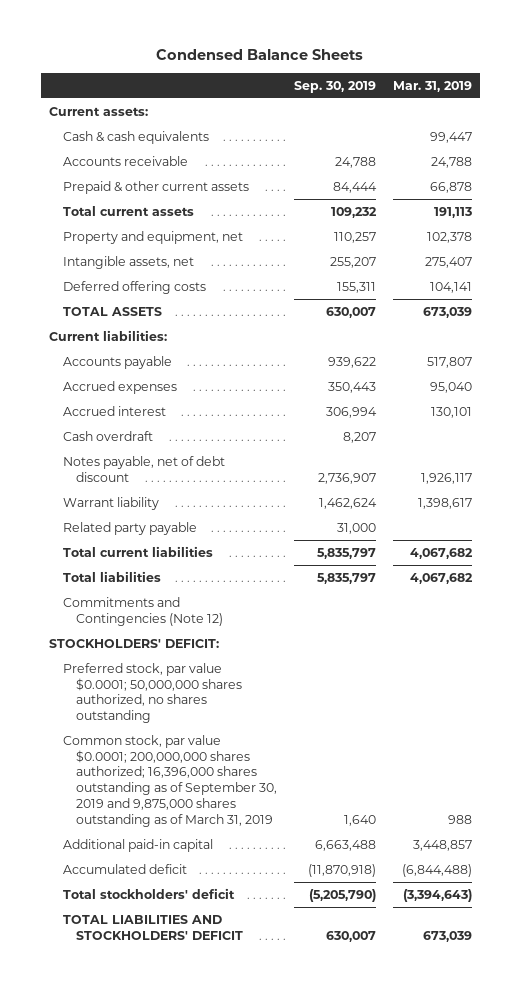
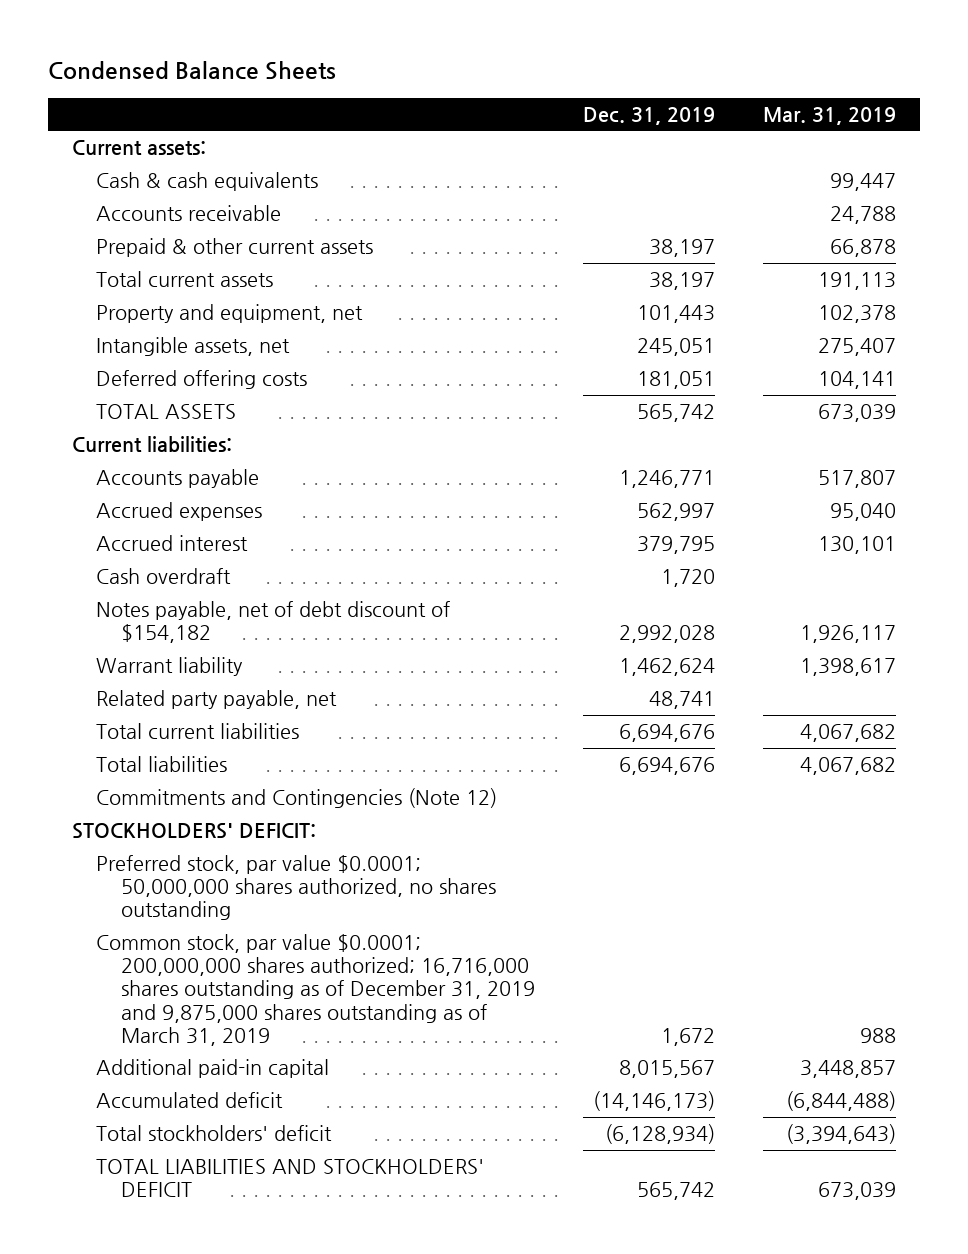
[294,80,377,93] Sep. 30, 2019 -> none
none -> [582,106,715,125] Dec. 31, 2019
[62,455,225,482] Notes payable, net of debt discount -> [96,601,451,644] Notes payable, net of debt discount of $154,182
[62,521,197,535] Related party payable -> [96,690,338,710] Related party payable, net
[62,734,278,827] Common stock, par value $0.0001; 200,000,000 shares authorized; 16,396,000 shares outstanding as of September 30, 2019 and 9,875,000 shares outstanding as of March 31, 2019 -> [96,934,536,1046] Common stock, par value $0.0001; 200,000,000 shares authorized; 16,716,000 shares outstanding as of December 31, 2019 and 9,875,000 shares outstanding as of March 31, 2019

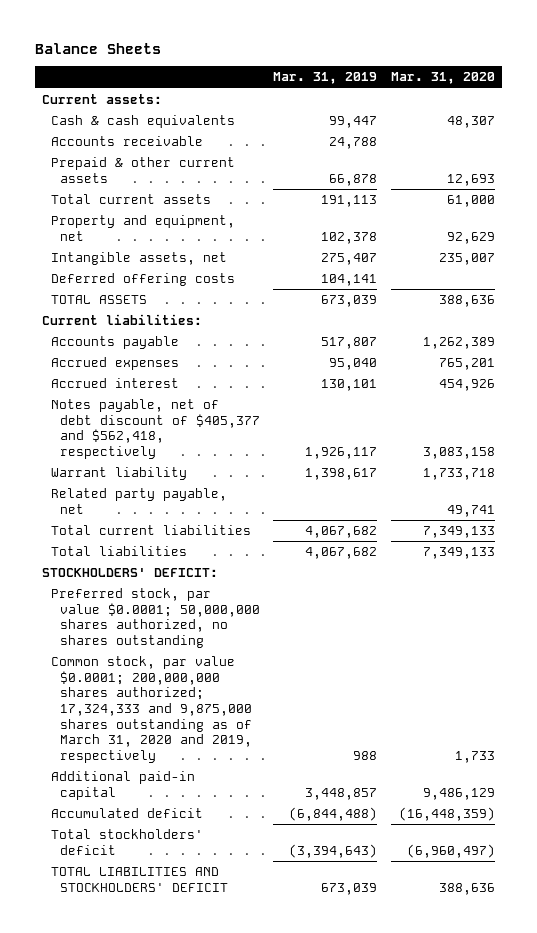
[47,61,336,81] Condensed Balance Sheets -> [34,43,161,55] Balance Sheets
[582,106,715,125] Dec. 31, 2019 -> none
none -> [391,72,496,85] Mar. 31, 2020
[96,568,232,585] Cash overdraft -> none
[96,601,451,644] Notes payable, net of debt discount of $154,182 -> [50,398,260,459] Notes payable, net of debt discount of $405,377 and $562,418, respectively
[96,788,498,809] Commitments and Contingencies (Note 12) -> none
[96,934,536,1046] Common stock, par value $0.0001; 200,000,000 shares authorized; 16,716,000 shares outstanding as of December 31, 2019 and 9,875,000 shares outstanding as of March 31, 2019 -> [50,655,252,763] Common stock, par value $0.0001; 200,000,000 shares authorized; 17,324,333 and 9,875,000 shares outstanding as of March 31, 2020 and 2019, respectively

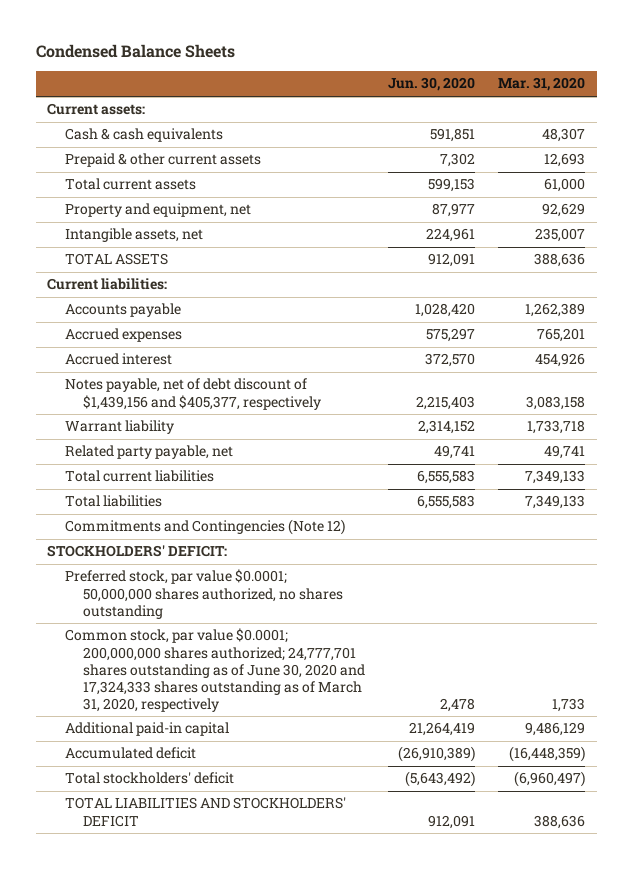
[34,43,161,55] Balance Sheets -> [35,44,235,59] Condensed Balance Sheets
[273,72,378,85] Mar. 31, 2019 -> none
none -> [388,77,476,92] Jun. 30, 2020
[50,135,203,146] Accounts receivable -> none
[50,272,235,286] Deferred offering costs -> none
[50,398,260,459] Notes payable, net of debt discount of $405,377 and $562,418, respectively -> [65,378,322,410] Notes payable, net of debt discount of $1,439,156 and $405,377, respectively
none -> [65,519,346,536] Commitments and Contingencies (Note 12)
[50,655,252,763] Common stock, par value $0.0001; 200,000,000 shares authorized; 17,324,333 and 9,875,000 shares outstanding as of March 31, 2020 and 2019, respectively -> [65,628,366,712] Common stock, par value $0.0001; 200,000,000 shares authorized; 24,777,701 shares outstanding as of June 30, 2020 and 17,324,333 shares outstanding as of March 31, 2020, respectively

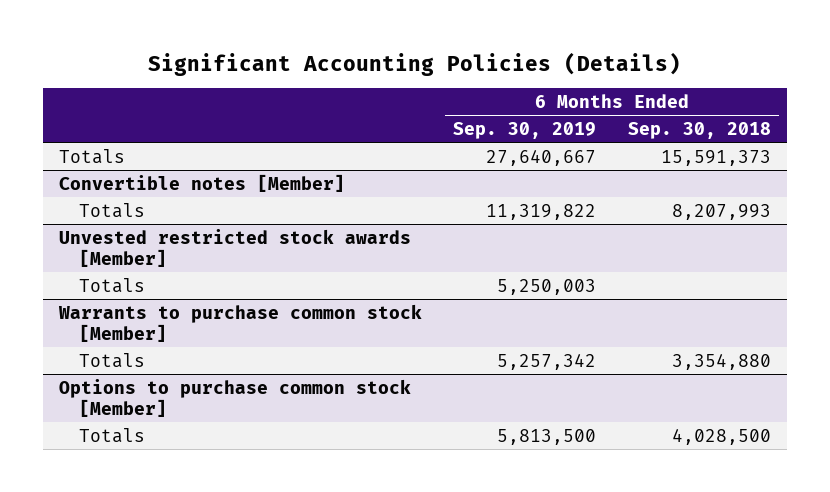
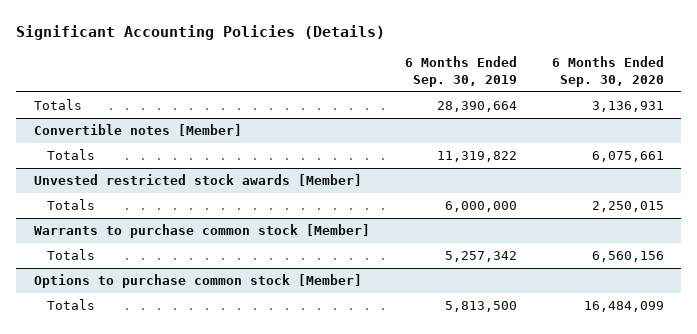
[627,121,771,139] Sep. 30, 2018 -> none
none -> [551,56,664,88] 6 Months Ended Sep. 30, 2020
[486,148,597,166] 27,640,667 -> [436,101,517,113] 28,390,664
[497,278,597,295] 5,250,003 -> [444,201,517,213] 6,000,000

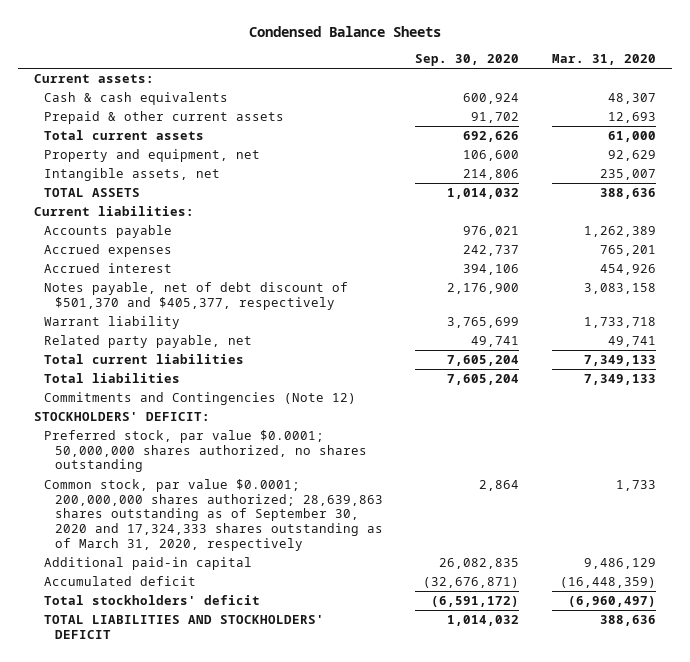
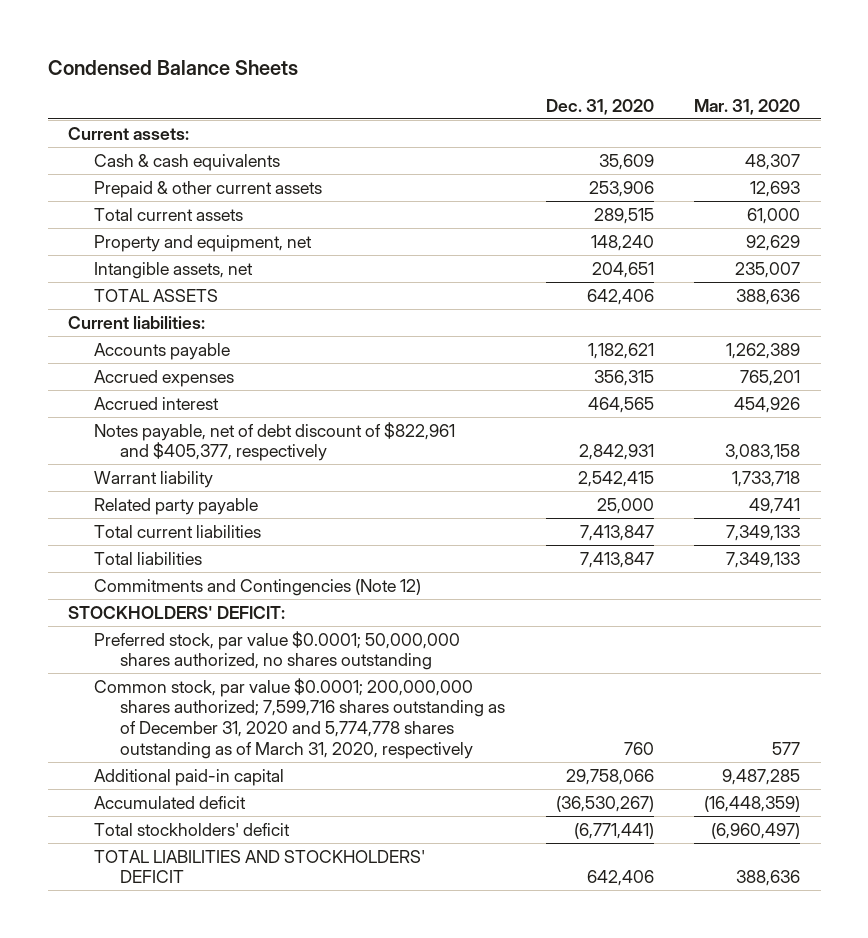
[415,54,520,67] Sep. 30, 2020 -> none
none -> [545,98,654,115] Dec. 31, 2020
[44,282,349,310] Notes payable, net of debt discount of $501,370 and $405,377, respectively -> [93,421,455,462] Notes payable, net of debt discount of $822,961 and $405,377, respectively
[44,335,253,349] Related party payable, net -> [93,497,258,515] Related party payable
[44,479,383,551] Common stock, par value $0.0001; 200,000,000 shares authorized; 28,639,863 shares outstanding as of September 30, 2020 and 17,324,333 shares outstanding as of March 31, 2020, respectively -> [93,677,505,759] Common stock, par value $0.0001; 200,000,000 shares authorized; 7,599,716 shares outstanding as of December 31, 2020 and 5,774,778 shares outstanding as of March 31, 2020, respectively
[615,480,656,492] 1,733 -> [772,741,801,755] 577
[583,558,656,570] 9,486,129 -> [722,768,801,785] 9,487,285

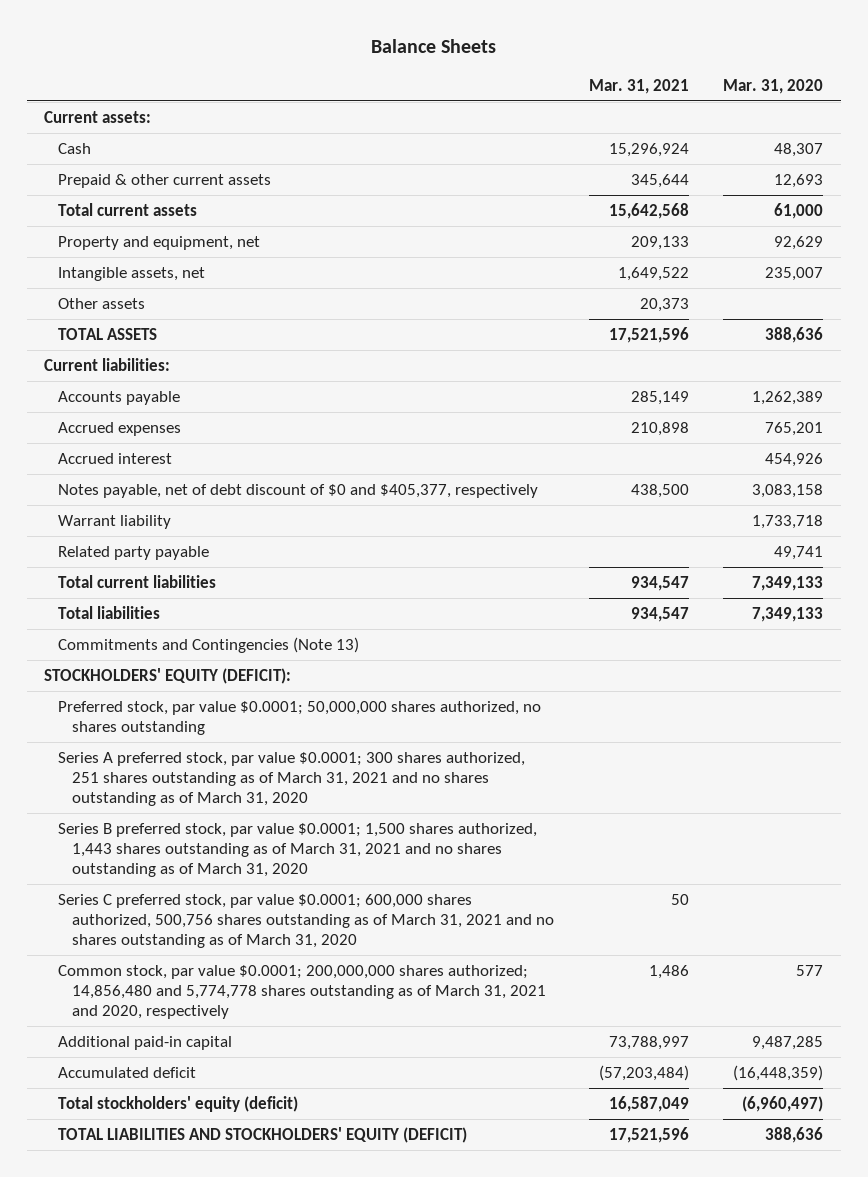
[47,59,298,75] Condensed Balance Sheets -> [370,39,496,54] Balance Sheets
[545,98,654,115] Dec. 31, 2020 -> none
none -> [588,78,689,94] Mar. 31, 2021
[93,153,280,171] Cash & cash equivalents -> [58,142,92,154] Cash
none -> [58,297,146,309] Other assets
[93,421,455,462] Notes payable, net of debt discount of $822,961 and $405,377, respectively -> [58,483,539,498] Notes payable, net of debt discount of $0 and $405,377, respectively
[93,578,421,596] Commitments and Contingencies (Note 12) -> [58,636,360,653] Commitments and Contingencies (Note 13)
[68,605,286,619] STOCKHOLDERS' DEFICIT: -> [44,667,292,684] STOCKHOLDERS' EQUITY (DEFICIT):
none -> [58,751,526,807] Series A preferred stock, par value $0.0001; 300 shares authorized, 251 shares outstanding as of March 31, 2021 and no shares outstanding as of March 31, 2020
none -> [58,822,538,878] Series B preferred stock, par value $0.0001; 1,500 shares authorized, 1,443 shares outstanding as of March 31, 2021 and no shares outstanding as of March 31, 2020
none -> [58,893,555,949] Series C preferred stock, par value $0.0001; 600,000 shares authorized, 500,756 shares outstanding as of March 31, 2021 and no shares outstanding as of March 31, 2020
[93,677,505,759] Common stock, par value $0.0001; 200,000,000 shares authorized; 7,599,716 shares outstanding as of December 31, 2020 and 5,774,778 shares outstanding as of March 31, 2020, respectively -> [58,964,547,1020] Common stock, par value $0.0001; 200,000,000 shares authorized; 14,856,480 and 5,774,778 shares outstanding as of March 31, 2021 and 2020, respectively
[93,822,290,836] Total stockholders' deficit -> [58,1095,299,1112] Total stockholders' equity (deficit)
[93,849,425,884] TOTAL LIABILITIES AND STOCKHOLDERS' DEFICIT -> [58,1126,468,1143] TOTAL LIABILITIES AND STOCKHOLDERS' EQUITY (DEFICIT)

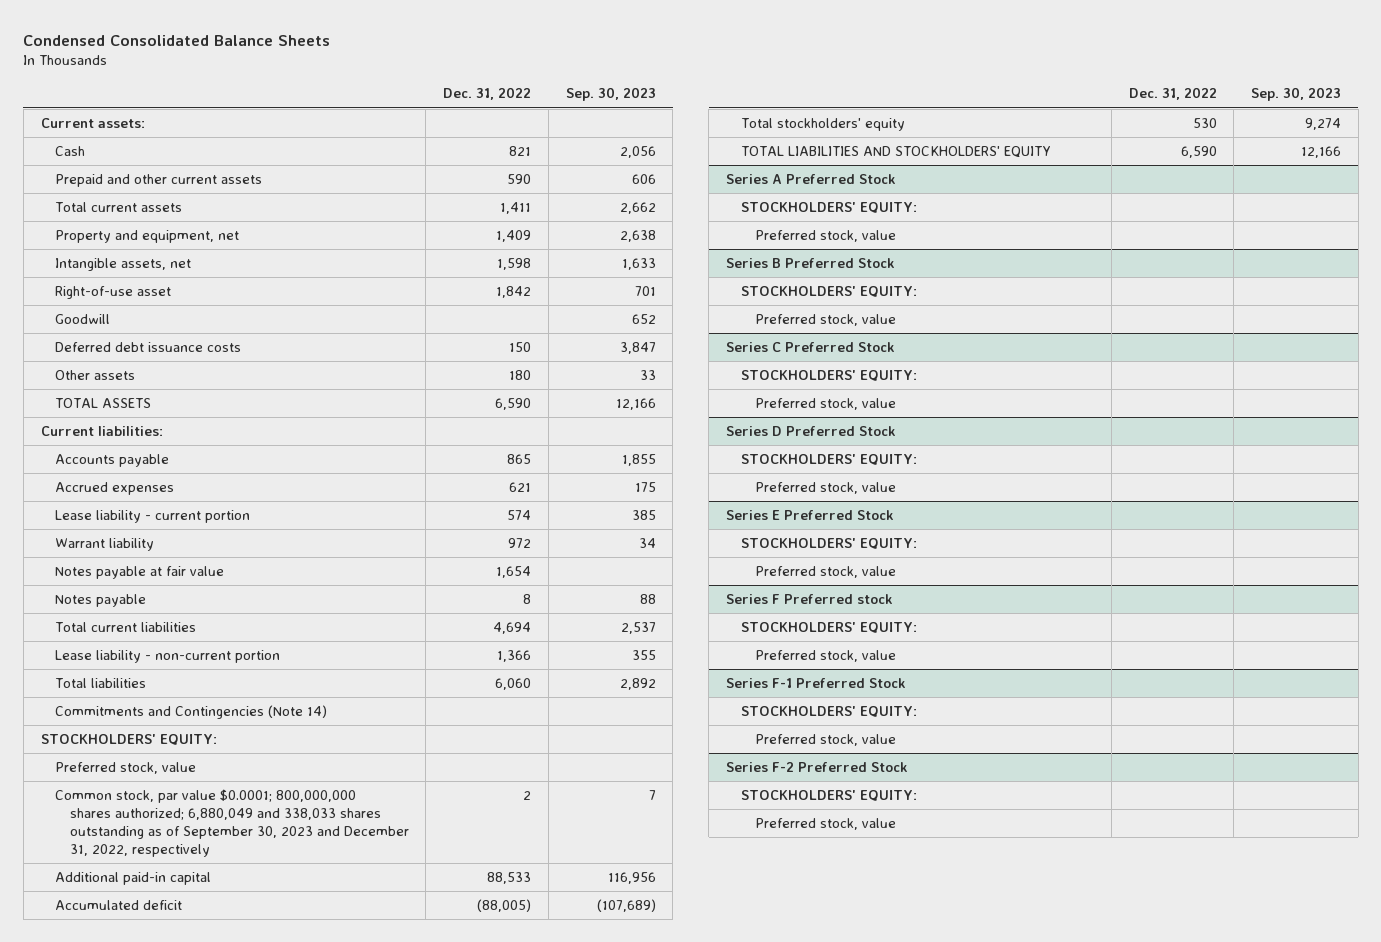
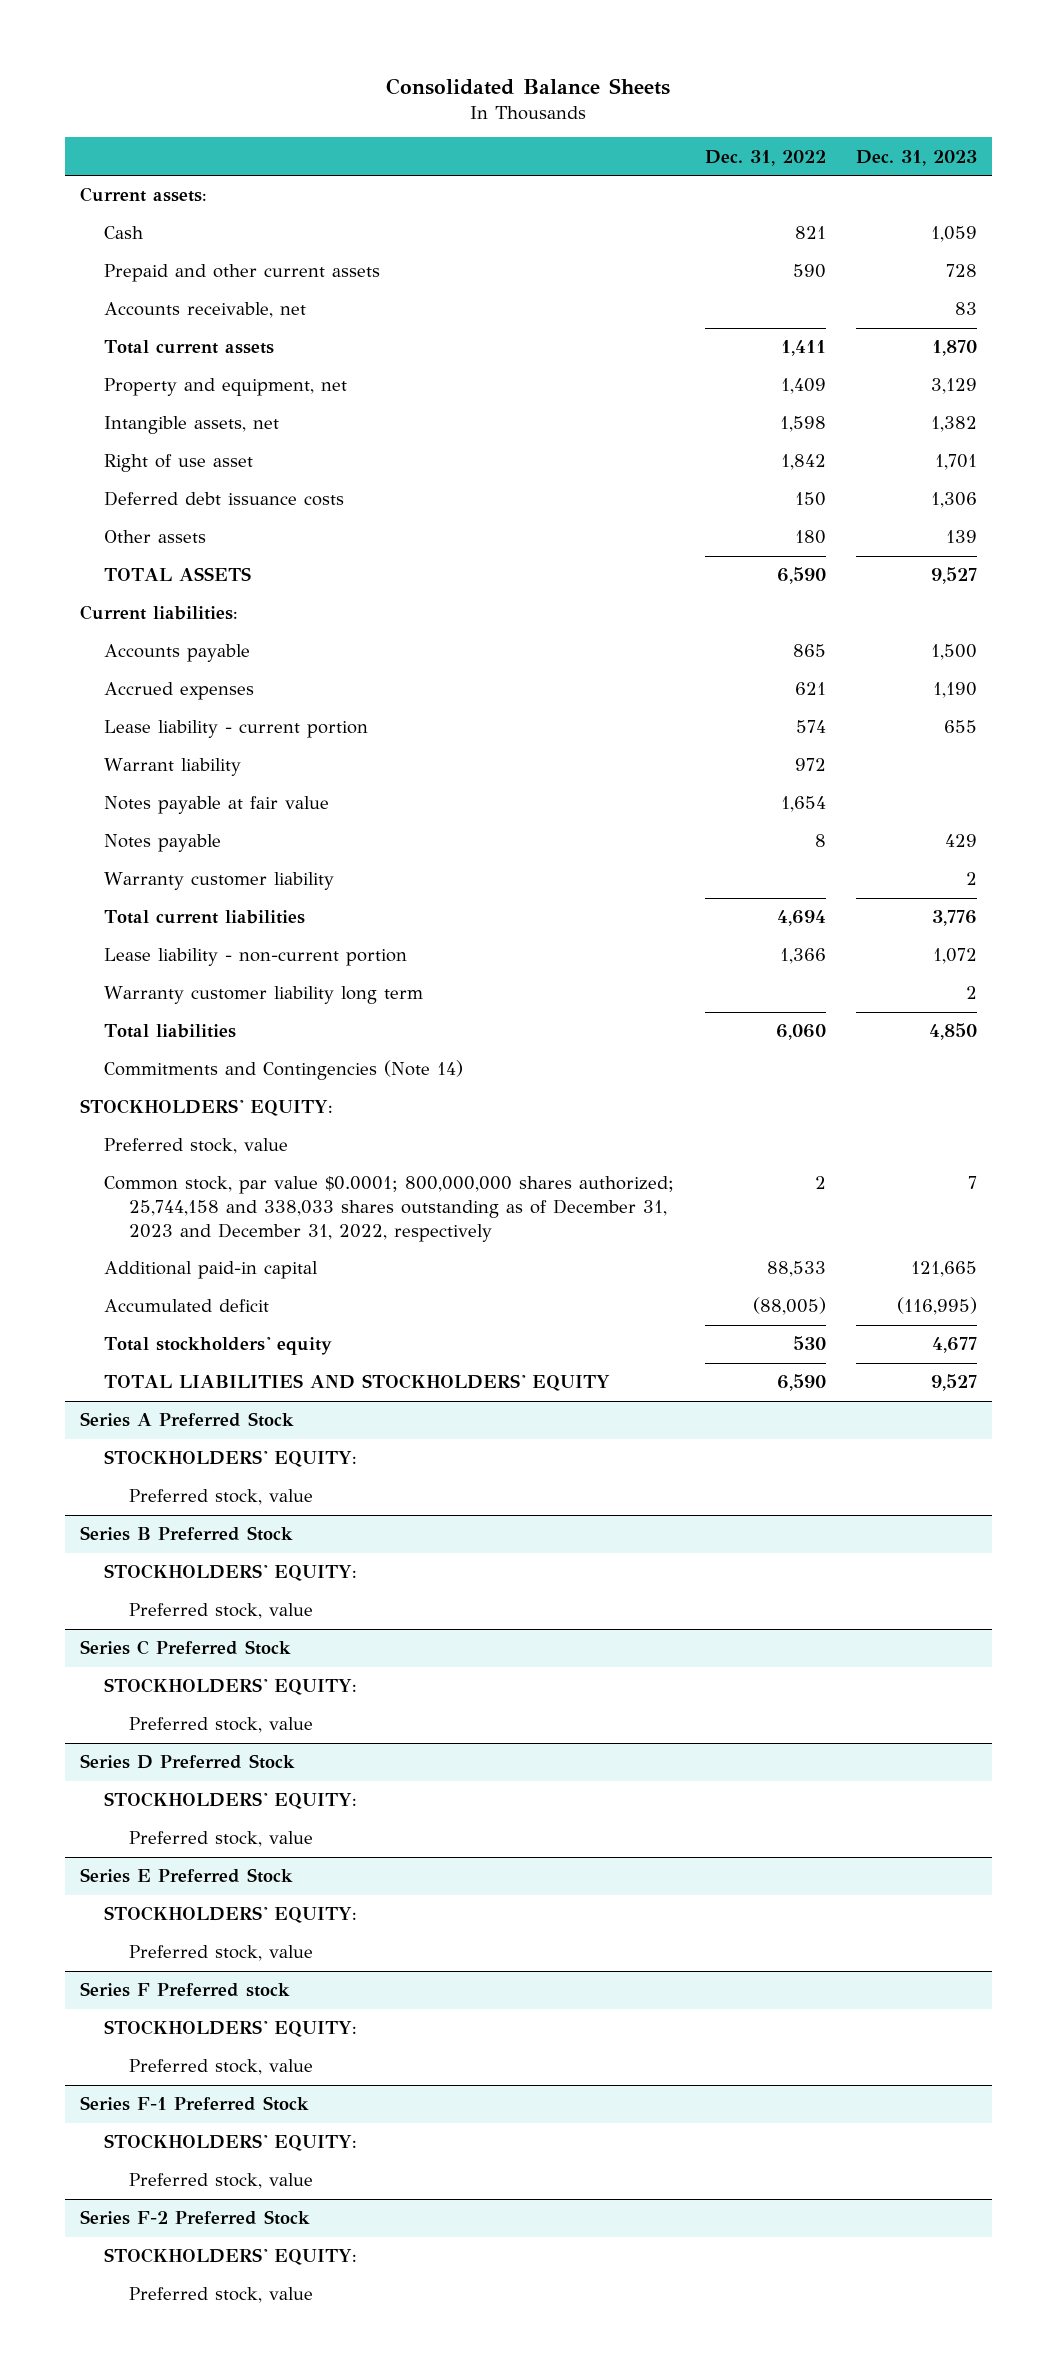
[23,34,331,46] Condensed Consolidated Balance Sheets -> [386,77,671,95] Consolidated Balance Sheets
[565,87,656,102] Sep. 30, 2023 -> none
none -> [856,149,978,166] Dec. 31, 2023
none -> [104,302,307,319] Accounts receivable, net
[55,314,111,325] Goodwill -> none
[55,286,172,300] Right-of-use asset -> [104,454,254,473] Right of use asset
none -> [104,872,335,891] Warranty customer liability
none -> [104,986,424,1005] Warranty customer liability long term
[55,789,409,857] Common stock, par value $0.0001; 800,000,000 shares authorized; 6,880,049 and 338,033 shares outstanding as of September 30, 2023 and December 31, 2022, respectively -> [104,1176,675,1242] Common stock, par value $0.0001; 800,000,000 shares authorized; 25,744,158 and 338,033 shares outstanding as of December 31, 2023 and December 31, 2022, respectively

